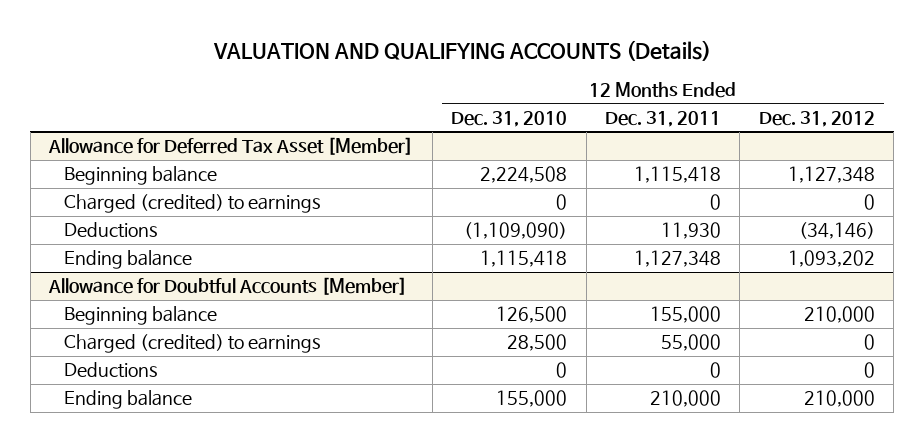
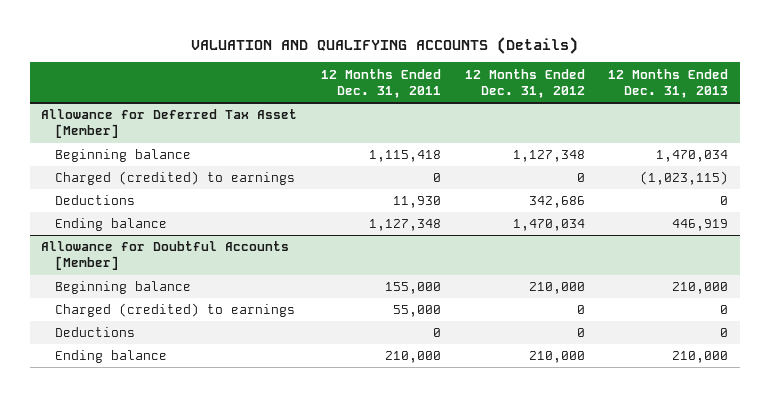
[451,110,568,127] Dec. 31, 2010 -> none
none -> [608,68,729,98] 12 Months Ended Dec. 31, 2013
[798,222,875,240] (34,146) -> [528,196,585,209] 342,686
[787,250,875,268] 1,093,202 -> [512,219,585,232] 1,470,034

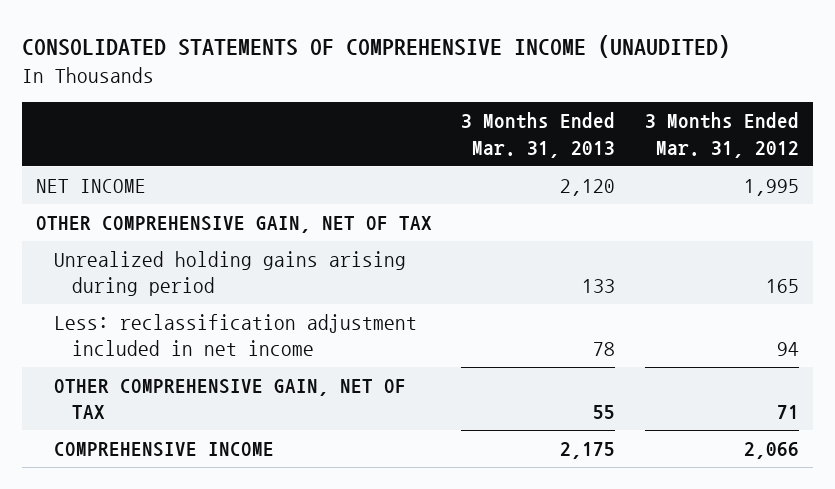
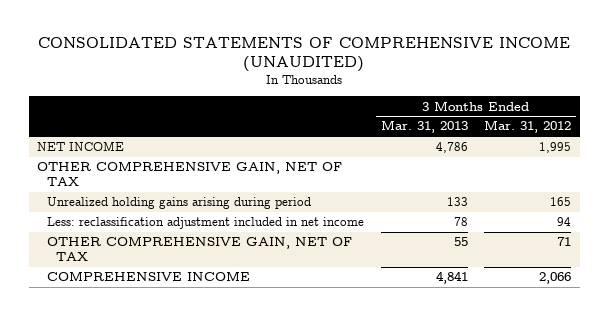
[560,178,616,196] 2,120 -> [435,142,468,154] 4,786
[560,441,616,459] 2,175 -> [435,271,468,285] 4,841

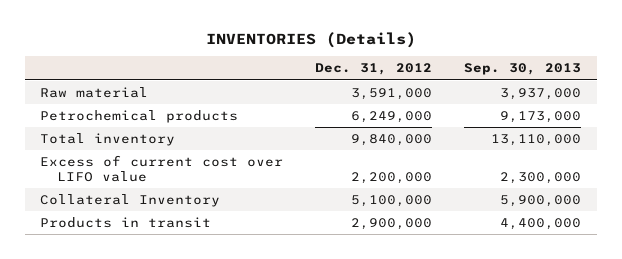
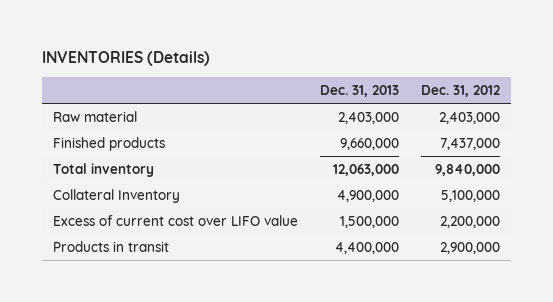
[464,63,582,76] Sep. 30, 2013 -> none
none -> [320,84,400,97] Dec. 31, 2013
[40,110,239,124] Petrochemical products -> none
[351,88,433,101] 3,591,000 -> [439,111,501,124] 2,403,000
none -> [53,136,166,151] Finished products
[40,155,284,182] Excess of current cost over LIFO value -> [53,214,299,226] Excess of current cost over LIFO value

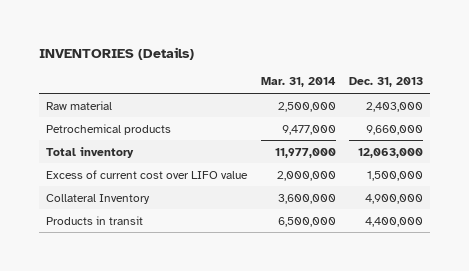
[421,84,501,97] Dec. 31, 2012 -> none
none -> [260,77,336,88] Mar. 31, 2014
[53,136,166,151] Finished products -> [46,123,172,135] Petrochemical products
[53,188,181,203] Collateral Inventory -> [46,193,151,204] Collateral Inventory

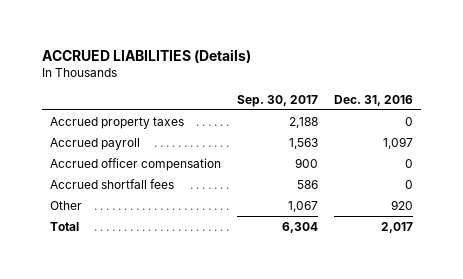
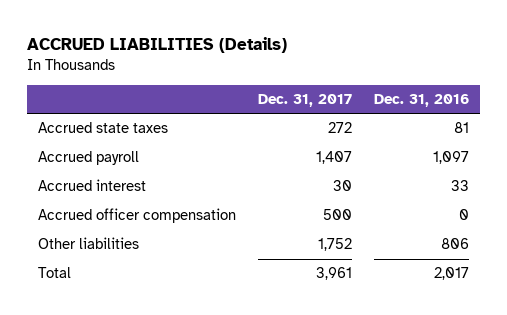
[237,94,319,107] Sep. 30, 2017 -> none
none -> [257,94,352,108] Dec. 31, 2017
[49,116,184,129] Accrued property taxes -> [38,122,169,134] Accrued state taxes
[405,116,414,126] 0 -> [453,122,469,134] 81
none -> [38,179,147,192] Accrued interest
[49,178,174,189] Accrued shortfall fees -> none
[49,200,82,210] Other -> [38,237,140,250] Other liabilities
[391,199,414,210] 920 -> [440,238,469,250] 806

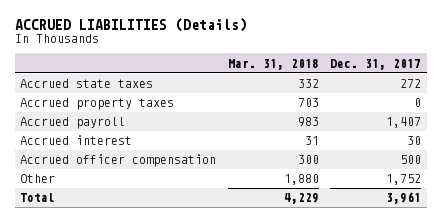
[373,94,469,108] Dec. 31, 2016 -> none
none -> [227,58,319,70] Mar. 31, 2018
none -> [20,98,175,111] Accrued property taxes
[38,237,140,250] Other liabilities -> [20,174,56,184] Other

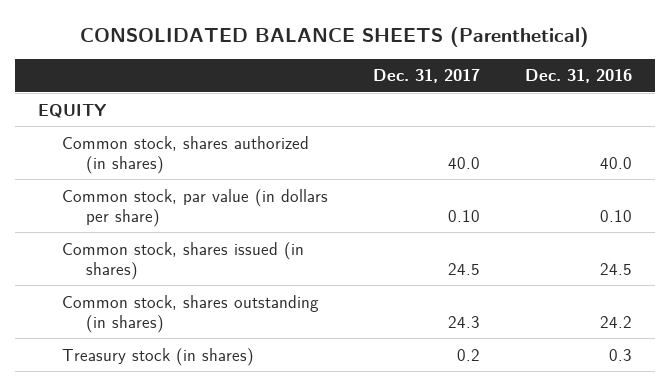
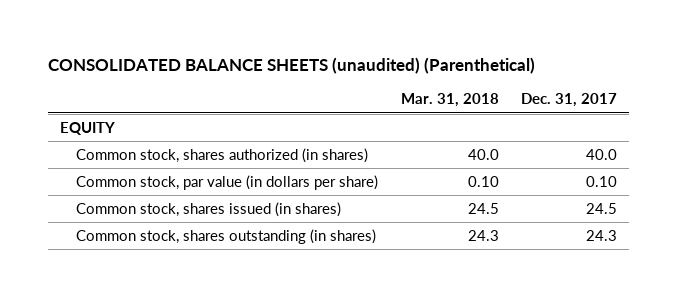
[79,26,589,47] CONSOLIDATED BALANCE SHEETS (Parenthetical) -> [48,56,536,74] CONSOLIDATED BALANCE SHEETS (unaudited) (Parenthetical)
[525,69,633,84] Dec. 31, 2016 -> none
none -> [400,93,499,108] Mar. 31, 2018
[61,347,254,366] Treasury stock (in shares) -> none

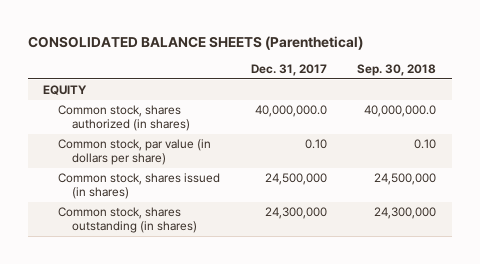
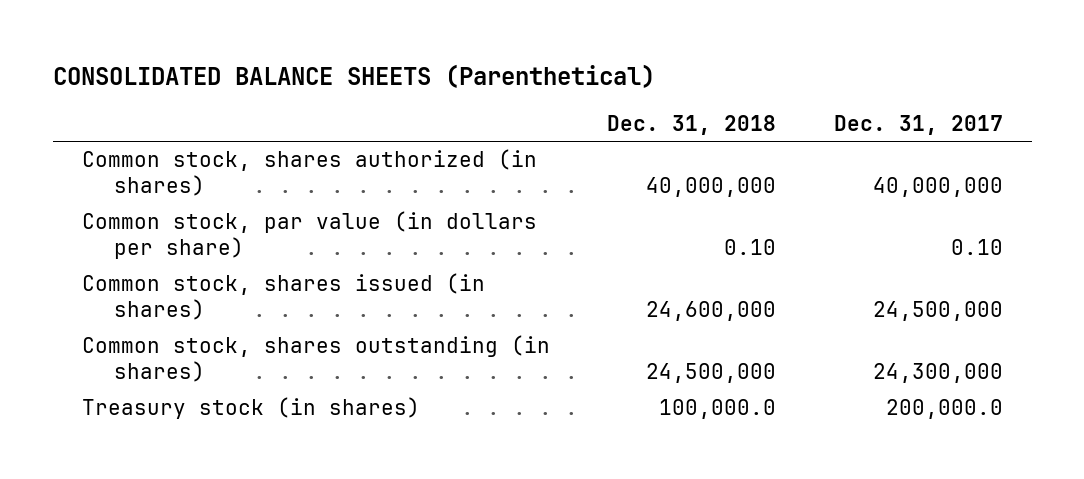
[357,64,437,77] Sep. 30, 2018 -> none
none -> [607,114,777,135] Dec. 31, 2018
[43,85,88,96] EQUITY -> none
[254,105,327,118] 40,000,000.0 -> [872,177,1003,198] 40,000,000
none -> [81,397,420,420] Treasury stock (in shares)

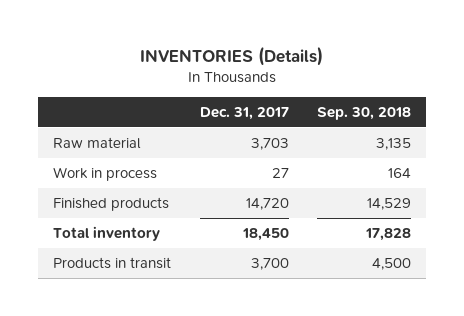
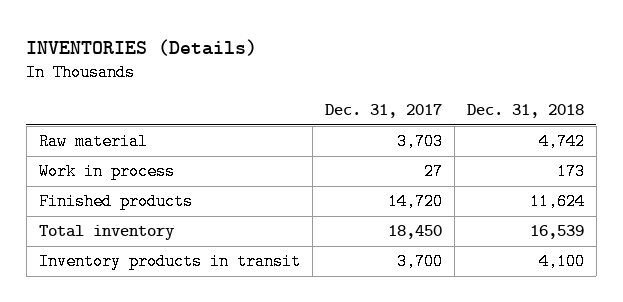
[317,106,412,120] Sep. 30, 2018 -> none
none -> [466,104,584,119] Dec. 31, 2018
[52,257,171,270] Products in transit -> [38,253,301,271] Inventory products in transit

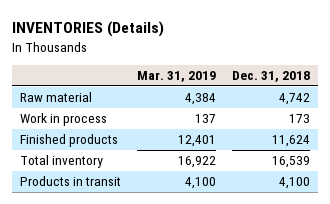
[324,104,442,119] Dec. 31, 2017 -> none
none -> [137,71,217,83] Mar. 31, 2019
[38,253,301,271] Inventory products in transit -> [20,176,122,187] Products in transit

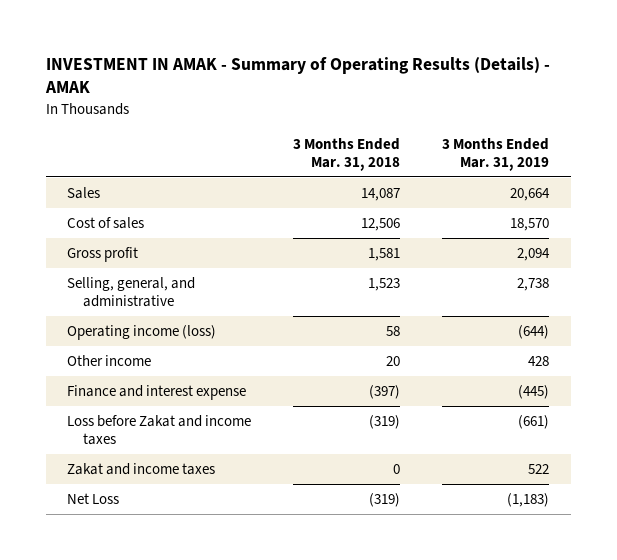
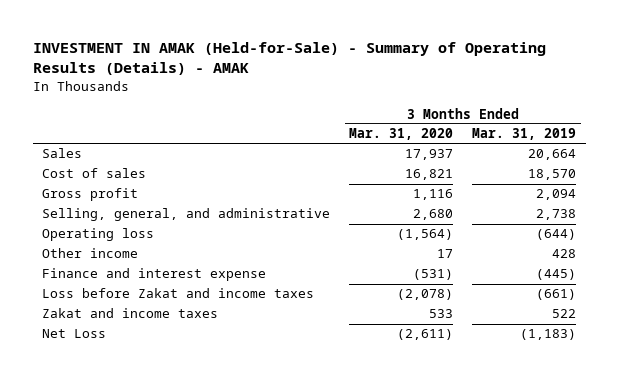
[45,56,551,94] INVESTMENT IN AMAK - Summary of Operating Results (Details) - AMAK -> [32,42,546,76] INVESTMENT IN AMAK (Held-for-Sale) - Summary of Operating Results (Details) - AMAK
[293,137,401,171] 3 Months Ended Mar. 31, 2018 -> none
none -> [349,128,454,141] Mar. 31, 2020
[67,324,217,340] Operating income (loss) -> [42,228,155,242] Operating loss

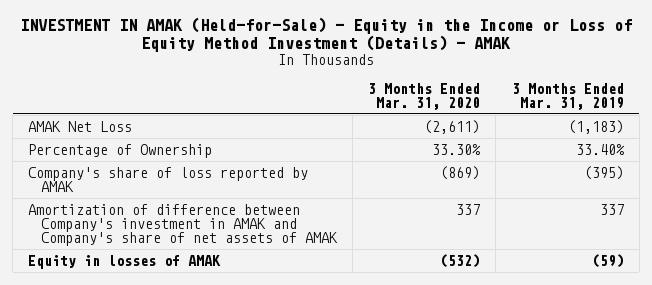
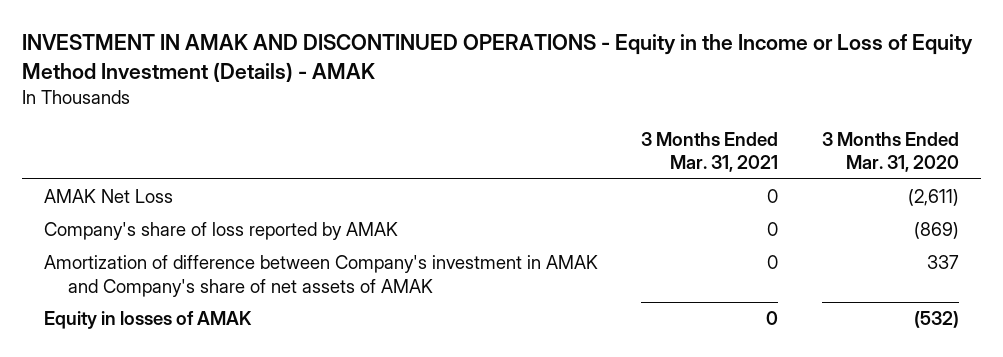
[20,17,633,53] INVESTMENT IN AMAK (Held-for-Sale) - Equity in the Income or Loss of Equity Method Investment (Details) - AMAK -> [21,34,973,83] INVESTMENT IN AMAK AND DISCONTINUED OPERATIONS - Equity in the Income or Loss of Equity Method Investment (Details) - AMAK
[511,82,624,111] 3 Months Ended Mar. 31, 2019 -> none
none -> [641,131,779,173] 3 Months Ended Mar. 31, 2021
[28,143,213,158] Percentage of Ownership -> none

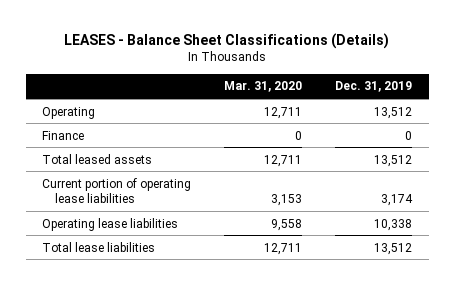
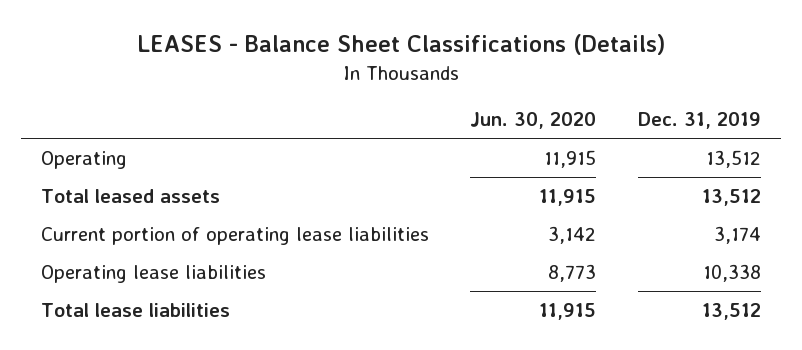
[224,81,303,93] Mar. 31, 2020 -> none
none -> [470,112,597,130] Jun. 30, 2020
[42,130,85,140] Finance -> none

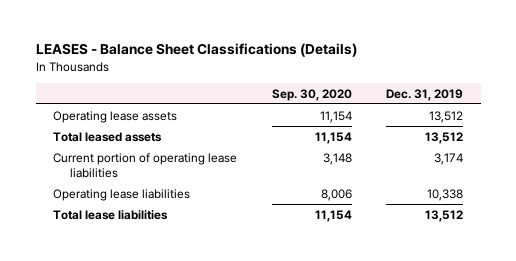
[470,112,597,130] Jun. 30, 2020 -> none
none -> [271,88,352,101] Sep. 30, 2020
[41,150,128,169] Operating -> [53,110,178,123] Operating lease assets

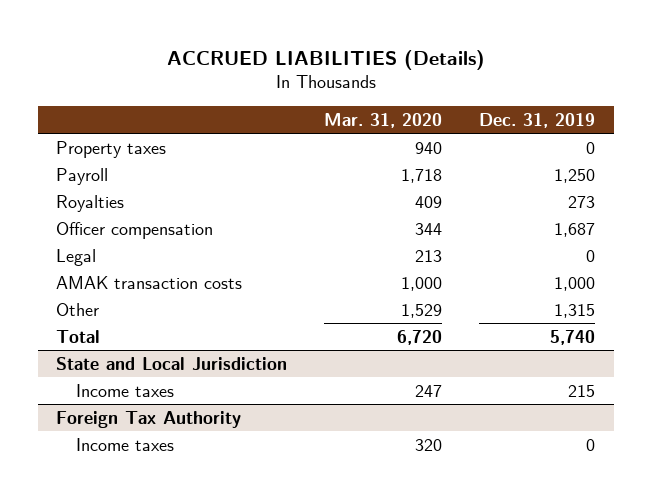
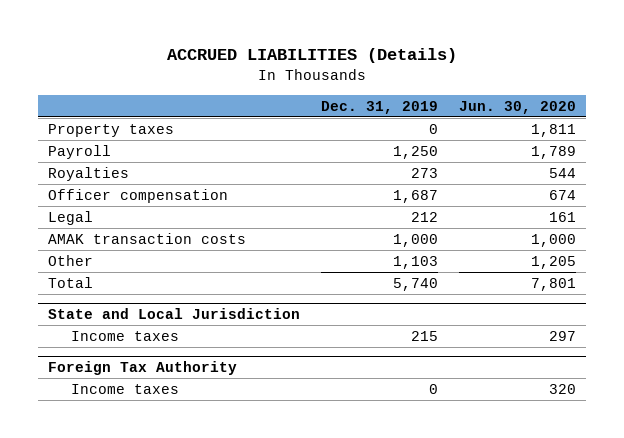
[324,112,443,128] Mar. 31, 2020 -> none
none -> [458,100,576,114] Jun. 30, 2020
[586,249,596,262] 0 -> [411,211,439,222] 212
[554,303,596,318] 1,315 -> [393,255,439,269] 1,103

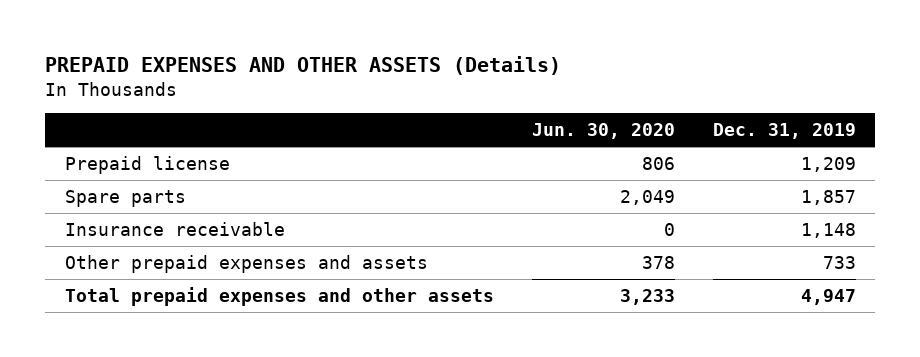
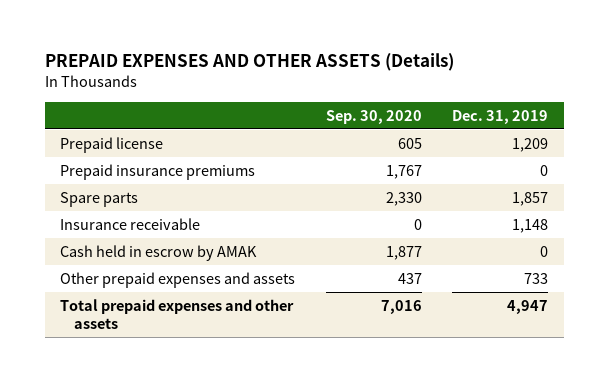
[531,123,675,140] Jun. 30, 2020 -> none
none -> [325,109,422,124] Sep. 30, 2020
none -> [60,163,256,180] Prepaid insurance premiums
none -> [60,244,258,261] Cash held in escrow by AMAK

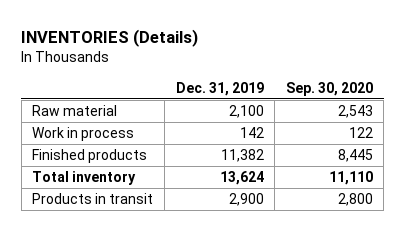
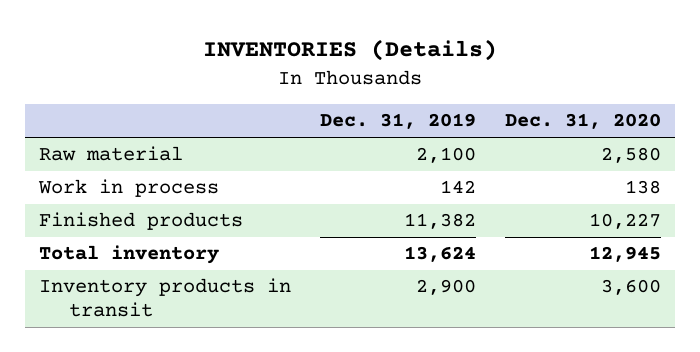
[285,81,373,96] Sep. 30, 2020 -> none
none -> [504,113,661,130] Dec. 31, 2020
[32,193,154,205] Products in transit -> [39,278,292,317] Inventory products in transit

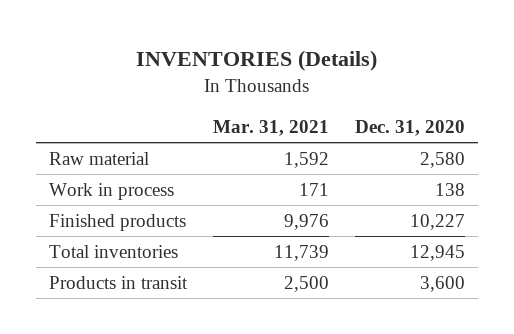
[320,113,477,130] Dec. 31, 2019 -> none
none -> [213,119,330,136] Mar. 31, 2021
[39,245,220,265] Total inventory -> [49,244,179,258] Total inventories
[39,278,292,317] Inventory products in transit -> [49,275,189,289] Products in transit

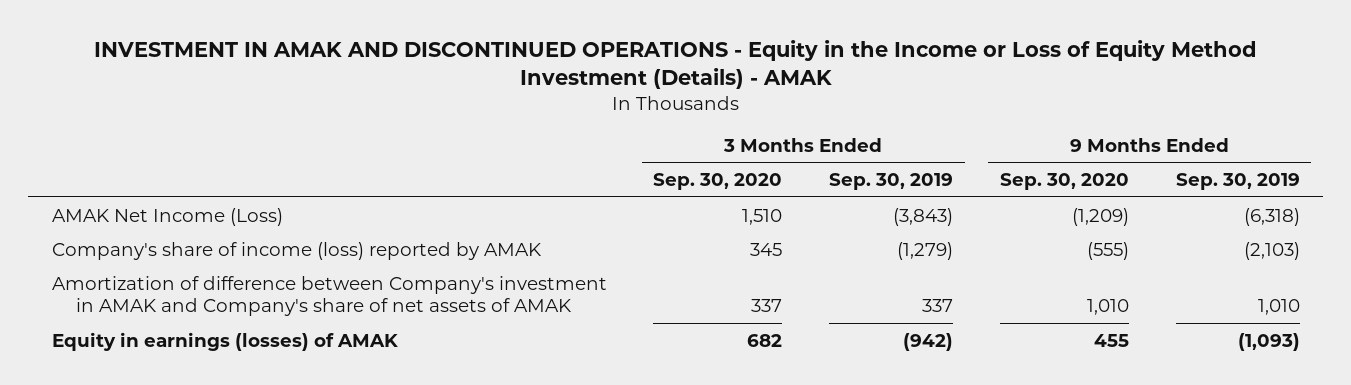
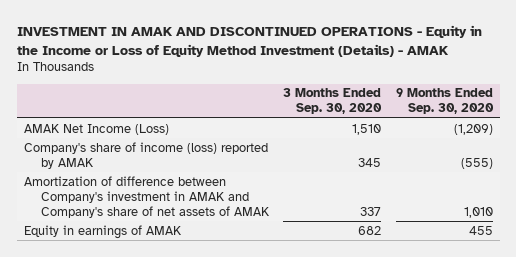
[829,173,954,191] Sep. 30, 2019 -> none
[1175,173,1300,191] Sep. 30, 2019 -> none
[51,331,398,351] Equity in earnings (losses) of AMAK -> [23,224,182,239] Equity in earnings of AMAK

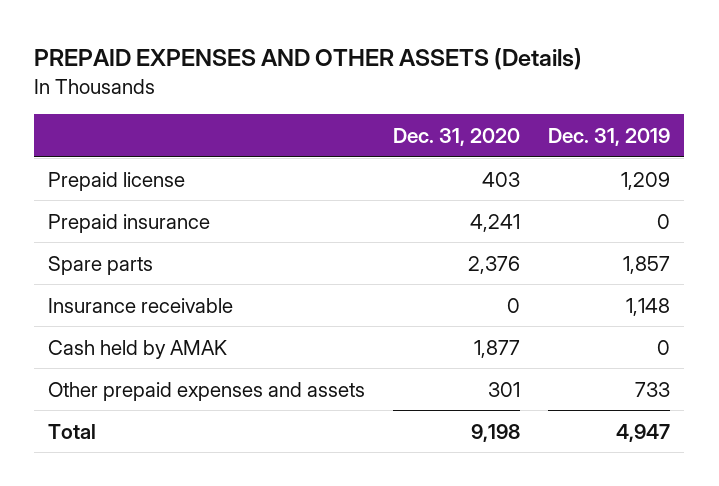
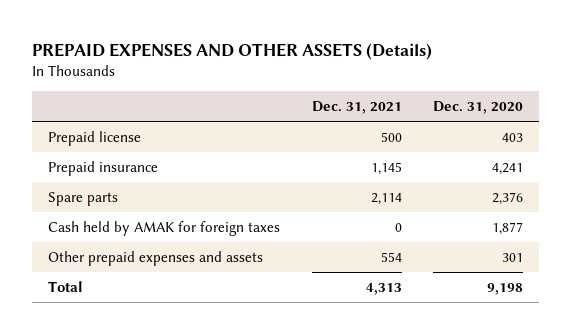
[548,127,671,146] Dec. 31, 2019 -> none
none -> [311,101,402,115] Dec. 31, 2021
[48,297,234,313] Insurance receivable -> none
[48,339,228,359] Cash held by AMAK -> [48,221,281,237] Cash held by AMAK for foreign taxes

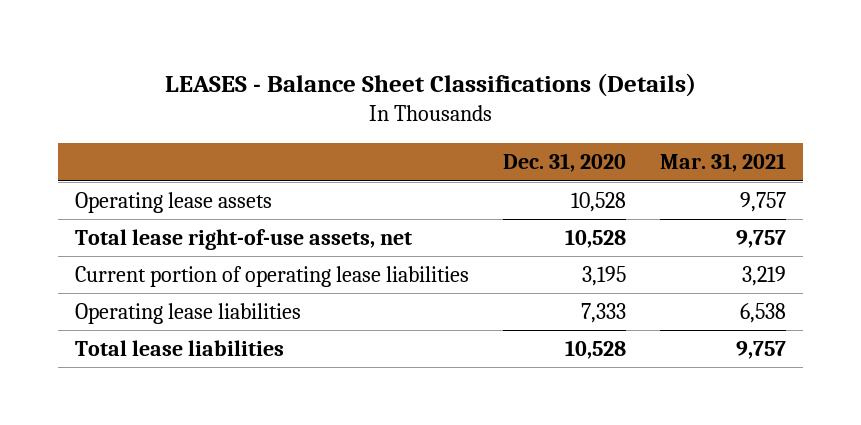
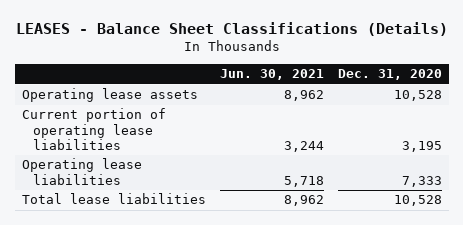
[660,153,787,173] Mar. 31, 2021 -> none
none -> [219,69,324,81] Jun. 30, 2021
[74,229,412,251] Total lease right-of-use assets, net -> none

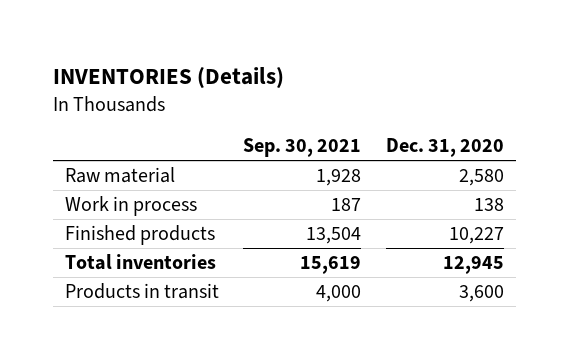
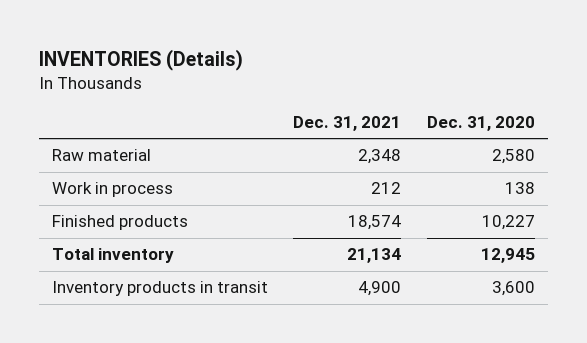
[243,138,362,158] Sep. 30, 2021 -> none
none -> [293,116,402,132] Dec. 31, 2021
[65,254,217,271] Total inventories -> [51,248,174,264] Total inventory
[65,283,220,300] Products in transit -> [51,281,268,297] Inventory products in transit

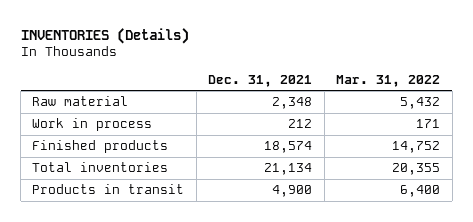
[426,116,535,132] Dec. 31, 2020 -> none
none -> [336,74,441,87] Mar. 31, 2022
[51,248,174,264] Total inventory -> [32,162,169,173] Total inventories
[51,281,268,297] Inventory products in transit -> [32,184,185,195] Products in transit

